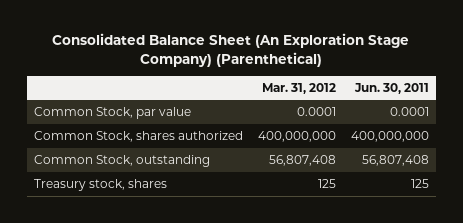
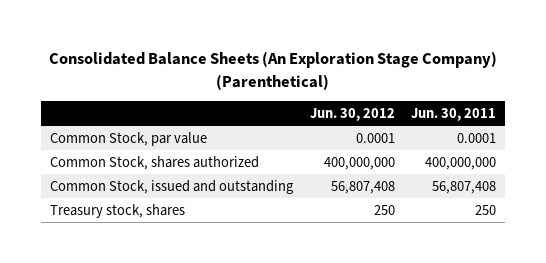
[52,33,410,67] Consolidated Balance Sheet (An Exploration Stage Company) (Parenthetical) -> [49,50,498,90] Consolidated Balance Sheets (An Exploration Stage Company) (Parenthetical)
[261,82,336,94] Mar. 31, 2012 -> none
none -> [309,107,395,121] Jun. 30, 2012
[34,154,211,167] Common Stock, outstanding -> [49,179,294,194] Common Stock, issued and outstanding
[410,178,429,188] 125 -> [475,204,497,215] 250

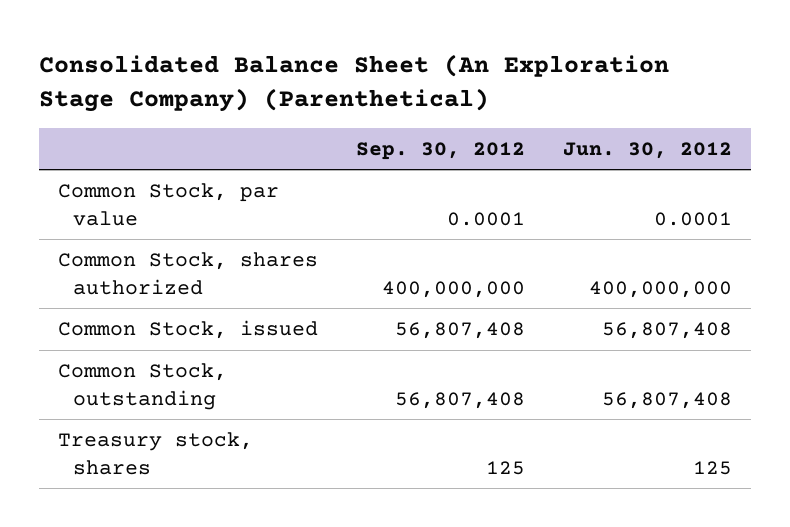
[49,50,498,90] Consolidated Balance Sheets (An Exploration Stage Company) (Parenthetical) -> [38,54,669,112] Consolidated Balance Sheet (An Exploration Stage Company) (Parenthetical)
[411,107,497,121] Jun. 30, 2011 -> none
none -> [355,141,525,160] Sep. 30, 2012
none -> [57,320,318,340] Common Stock, issued
[49,179,294,194] Common Stock, issued and outstanding -> [57,363,227,410] Common Stock, outstanding
[373,204,395,215] 250 -> [693,460,733,475] 125

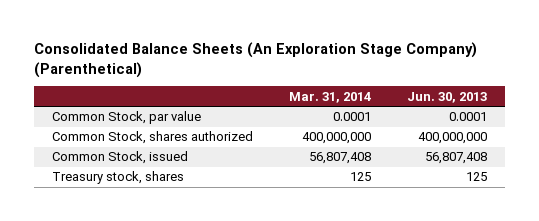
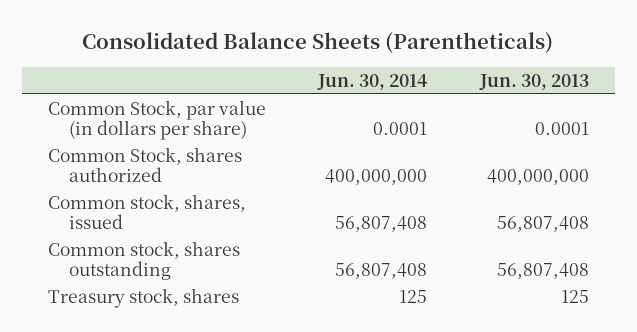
[33,41,477,78] Consolidated Balance Sheets (An Exploration Stage Company) (Parenthetical) -> [82,32,554,55] Consolidated Balance Sheets (Parentheticals)
[288,91,371,103] Mar. 31, 2014 -> none
none -> [317,73,428,90] Jun. 30, 2014
[51,111,201,125] Common Stock, par value -> [47,99,266,141] Common Stock, par value (in dollars per share)
[51,151,188,165] Common Stock, issued -> [47,193,246,230] Common stock, shares, issued
none -> [47,240,240,281] Common stock, shares outstanding

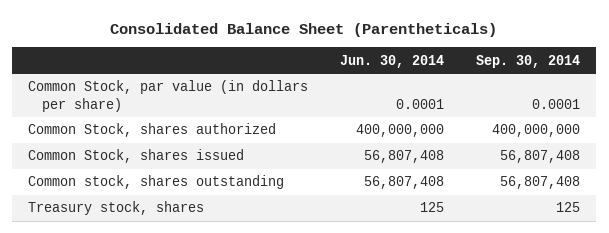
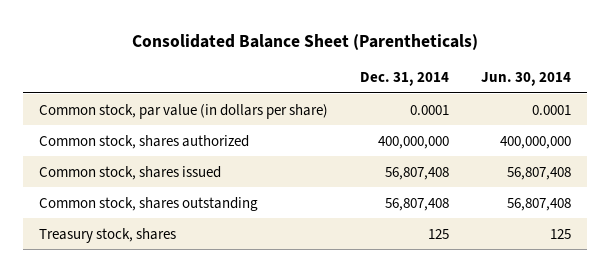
[476,54,581,68] Sep. 30, 2014 -> none
none -> [359,72,449,87] Dec. 31, 2014
[28,80,309,112] Common Stock, par value (in dollars per share) -> [38,103,328,119] Common stock, par value (in dollars per share)
[28,123,277,138] Common Stock, shares authorized -> [38,134,249,149] Common stock, shares authorized
[28,149,245,164] Common Stock, shares issued -> [38,165,221,180] Common stock, shares issued

